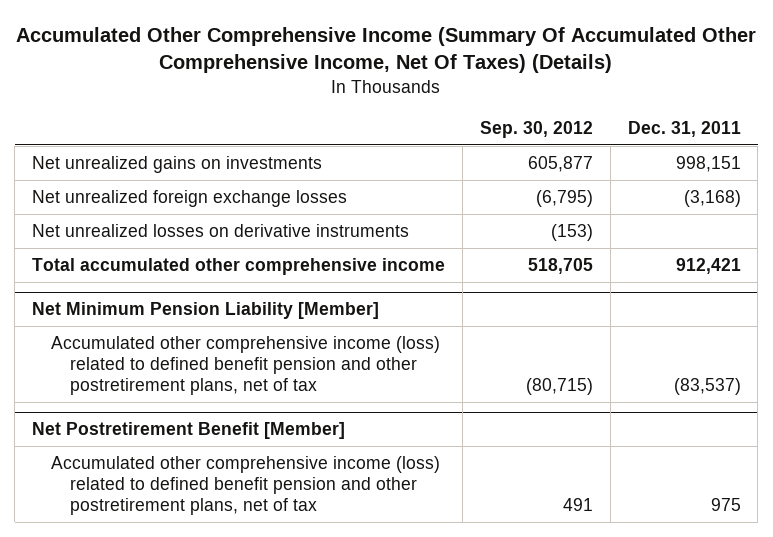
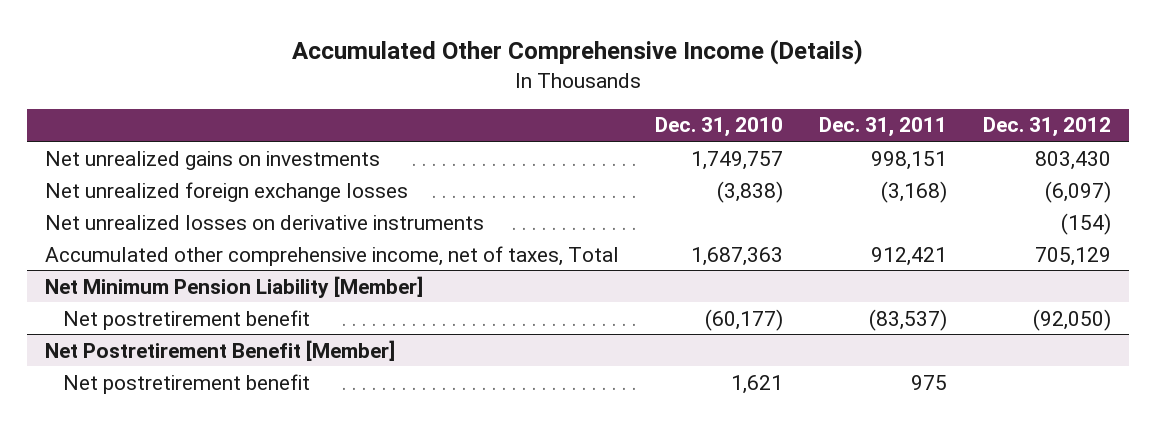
[16,27,757,74] Accumulated Other Comprehensive Income (Summary Of Accumulated Other Comprehensive Income, Net Of Taxes) (Details) -> [291,39,863,66] Accumulated Other Comprehensive Income (Details)
[479,120,593,138] Sep. 30, 2012 -> none
none -> [654,117,783,138] Dec. 31, 2010
none -> [983,117,1112,138] Dec. 31, 2012
[32,258,446,276] Total accumulated other comprehensive income -> [44,245,619,266] Accumulated other comprehensive income, net of taxes, Total
[51,336,441,395] Accumulated other comprehensive income (loss) related to defined benefit pension and other postretirement plans, net of tax -> [63,309,311,330] Net postretirement benefit
[51,456,441,515] Accumulated other comprehensive income (loss) related to defined benefit pension and other postretirement plans, net of tax -> [63,373,311,394] Net postretirement benefit

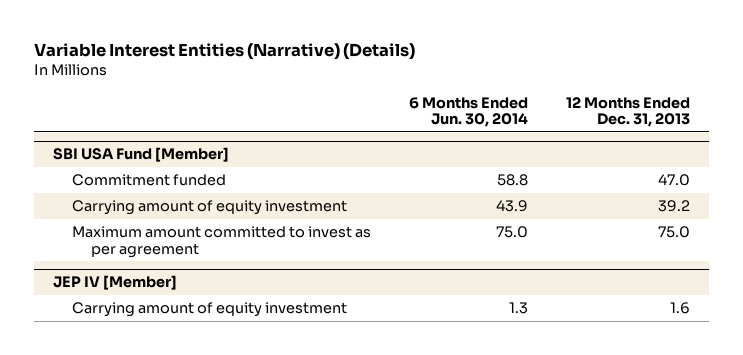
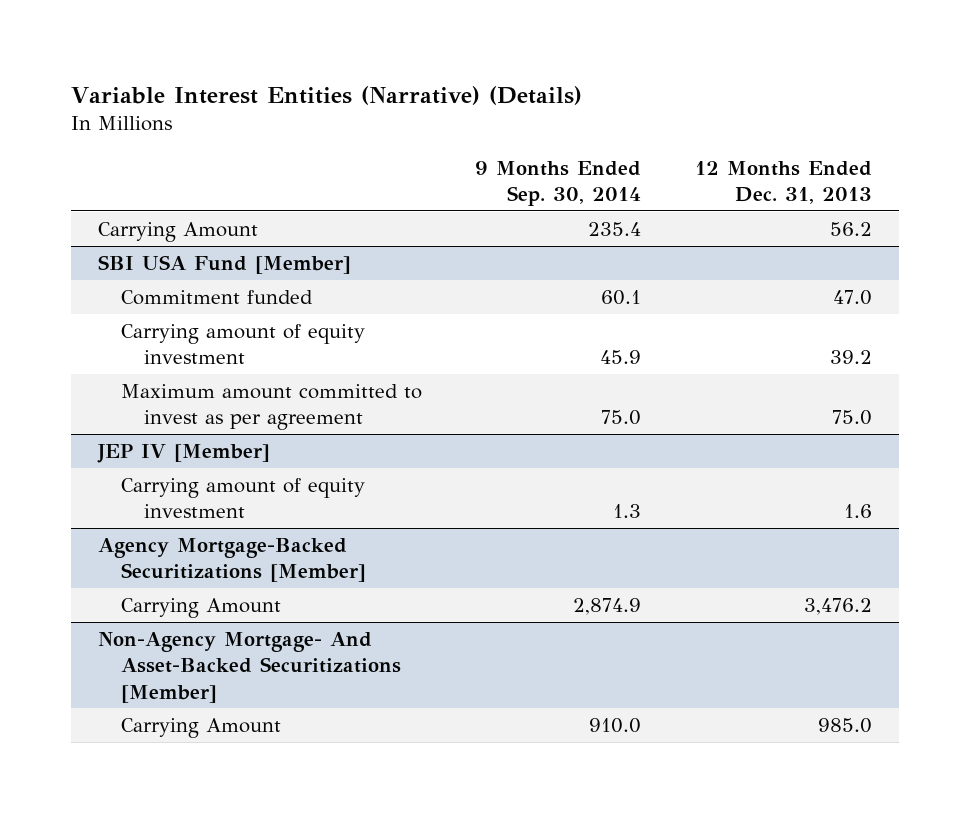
[408,96,528,128] 6 Months Ended Jun. 30, 2014 -> none
none -> [475,160,642,207] 9 Months Ended Sep. 30, 2014
none -> [97,221,258,242] Carrying Amount
none -> [97,537,366,583] Agency Mortgage-Backed Securitizations [Member]
none -> [120,597,281,618] Carrying Amount
none -> [97,631,401,703] Non-Agency Mortgage- And Asset-Backed Securitizations [Member]
none -> [120,717,281,738] Carrying Amount

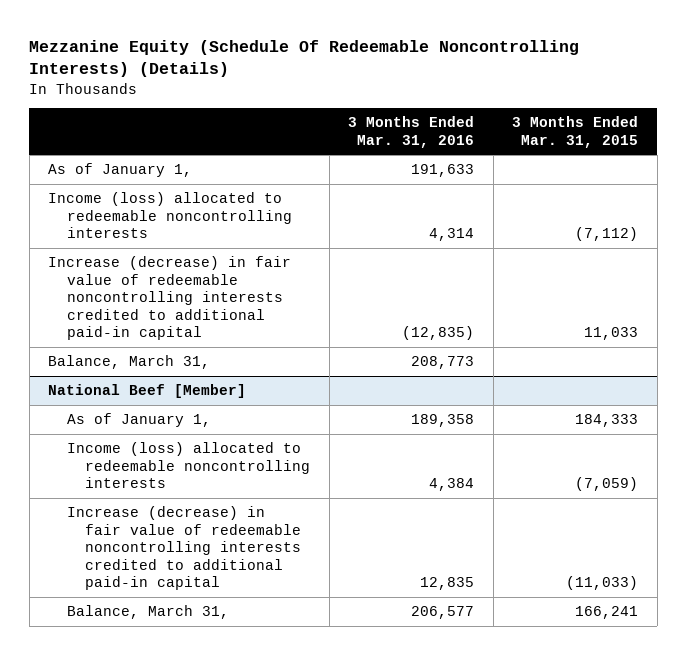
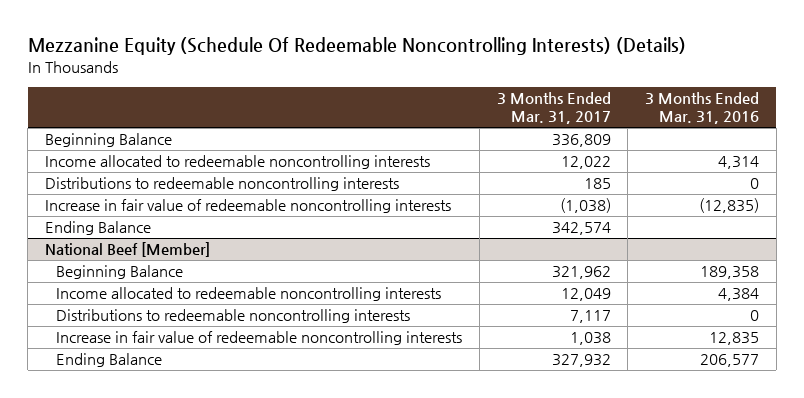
[512,116,639,148] 3 Months Ended Mar. 31, 2015 -> none
none -> [496,92,611,125] 3 Months Ended Mar. 31, 2017
[48,163,193,178] As of January 1, -> none
[48,355,211,370] Balance, March 31, -> none
none -> [44,133,172,148] Beginning Balance
[48,192,292,239] Income (loss) allocated to redeemable noncontrolling interests -> [44,155,430,170] Income allocated to redeemable noncontrolling interests
none -> [44,177,399,192] Distributions to redeemable noncontrolling interests
[48,256,292,341] Increase (decrease) in fair value of redeemable noncontrolling interests credited to additional paid-in capital -> [44,199,451,214] Increase in fair value of redeemable noncontrolling interests
none -> [44,221,151,236] Ending Balance
[66,413,211,428] As of January 1, -> [56,265,184,280] Beginning Balance
[66,442,311,489] Income (loss) allocated to redeemable noncontrolling interests -> [56,287,442,302] Income allocated to redeemable noncontrolling interests
none -> [56,309,411,324] Distributions to redeemable noncontrolling interests
[66,506,302,591] Increase (decrease) in fair value of redeemable noncontrolling interests credited to additional paid-in capital -> [56,331,463,346] Increase in fair value of redeemable noncontrolling interests
[66,605,229,620] Balance, March 31, -> [56,353,163,368] Ending Balance

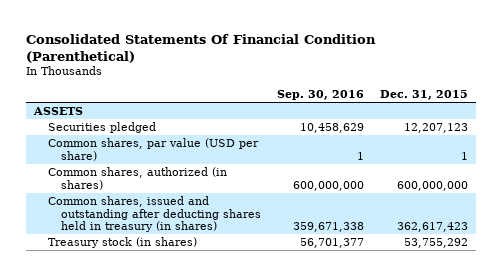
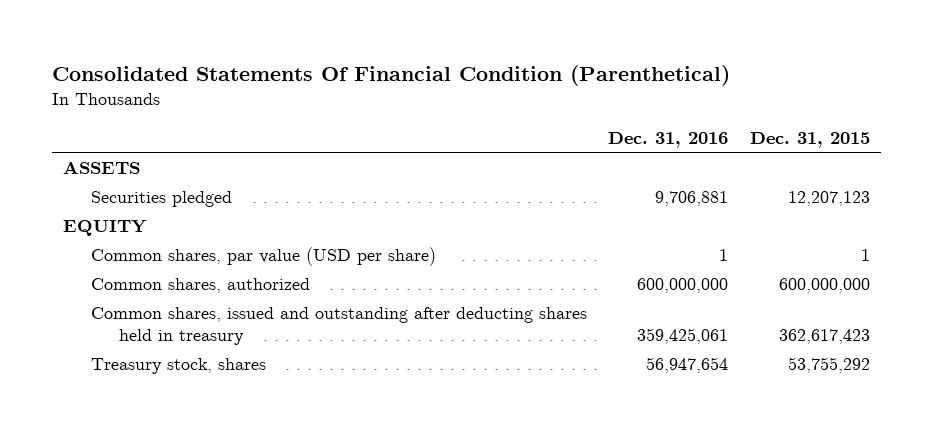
[277,90,365,101] Sep. 30, 2016 -> none
none -> [608,131,729,148] Dec. 31, 2016
none -> [63,219,148,236] EQUITY
[47,166,227,190] Common shares, authorized (in shares) -> [90,277,310,293] Common shares, authorized
[47,195,262,233] Common shares, issued and outstanding after deducting shares held in treasury (in shares) -> [90,306,587,345] Common shares, issued and outstanding after deducting shares held in treasury
[47,236,197,248] Treasury stock (in shares) -> [90,357,266,374] Treasury stock, shares

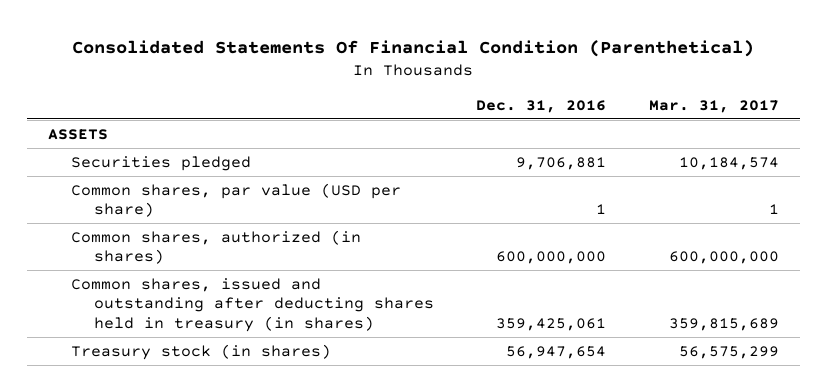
[749,131,870,148] Dec. 31, 2015 -> none
none -> [648,100,779,114] Mar. 31, 2017
[63,219,148,236] EQUITY -> none
[90,277,310,293] Common shares, authorized -> [71,229,362,265] Common shares, authorized (in shares)
[90,306,587,345] Common shares, issued and outstanding after deducting shares held in treasury -> [71,277,434,332] Common shares, issued and outstanding after deducting shares held in treasury (in shares)
[90,357,266,374] Treasury stock, shares -> [71,343,332,360] Treasury stock (in shares)

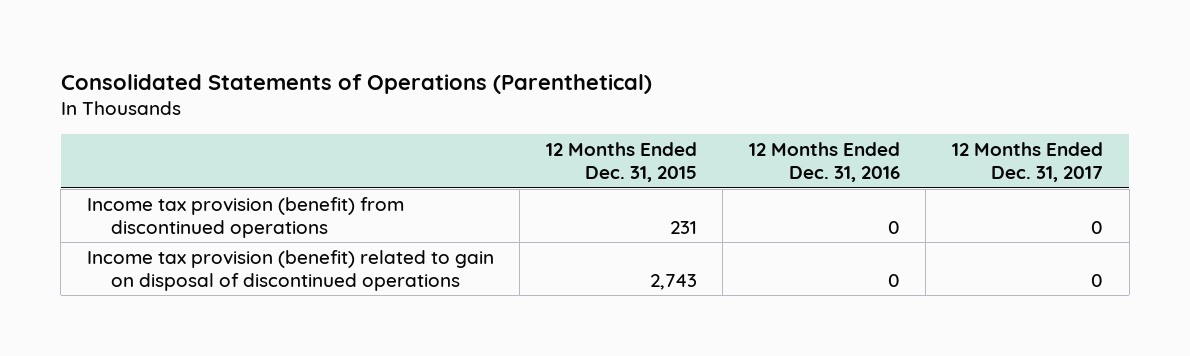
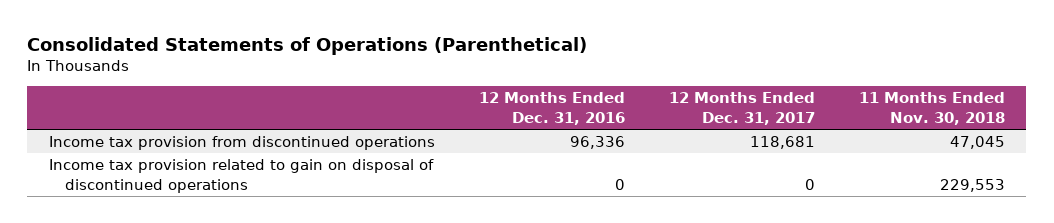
[545,142,697,182] 12 Months Ended Dec. 31, 2015 -> none
none -> [858,92,1005,125] 11 Months Ended Nov. 30, 2018
[86,197,404,238] Income tax provision (benefit) from discontinued operations -> [49,136,436,151] Income tax provision from discontinued operations
[887,220,900,234] 0 -> [570,136,626,150] 96,336
[1091,220,1104,234] 0 -> [749,136,815,150] 118,681
[86,250,494,291] Income tax provision (benefit) related to gain on disposal of discontinued operations -> [49,159,435,193] Income tax provision related to gain on disposal of discontinued operations

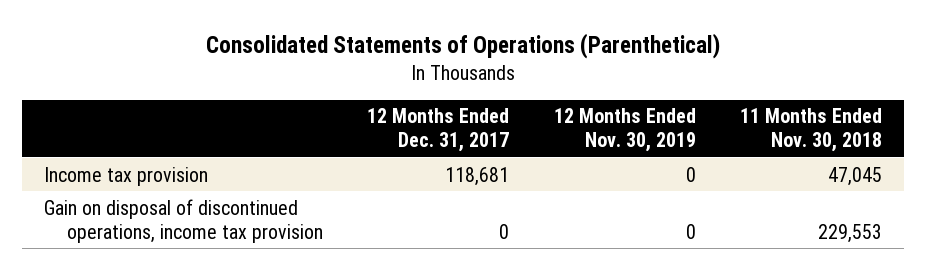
[479,92,626,125] 12 Months Ended Dec. 31, 2016 -> none
none -> [553,108,696,153] 12 Months Ended Nov. 30, 2019
[49,136,436,151] Income tax provision from discontinued operations -> [44,166,209,186] Income tax provision
[49,159,435,193] Income tax provision related to gain on disposal of discontinued operations -> [44,198,324,243] Gain on disposal of discontinued operations, income tax provision

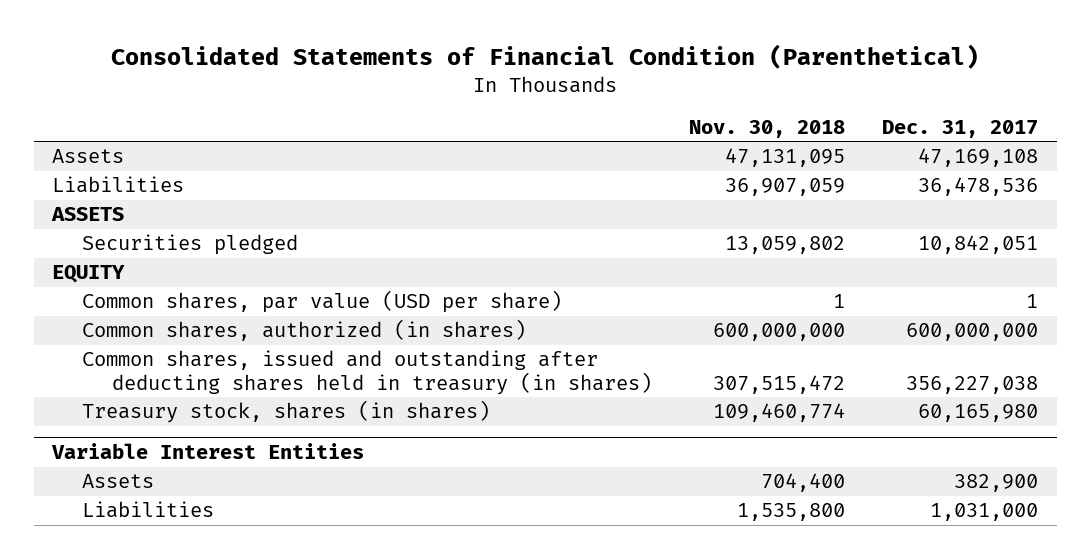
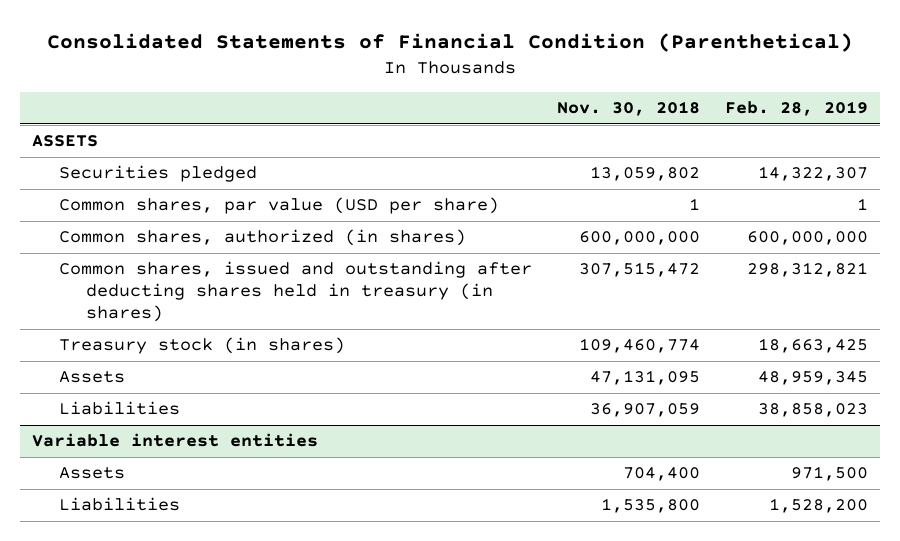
[882,119,1039,138] Dec. 31, 2017 -> none
none -> [724,101,868,117] Feb. 28, 2019
[52,265,126,284] EQUITY -> none
[82,400,491,424] Treasury stock, shares (in shares) -> [58,337,345,355] Treasury stock (in shares)
[52,149,125,164] Assets -> [58,371,125,384] Assets
[52,176,185,194] Liabilities -> [58,401,180,416] Liabilities
[51,443,365,460] Variable Interest Entities -> [31,433,318,448] Variable interest entities

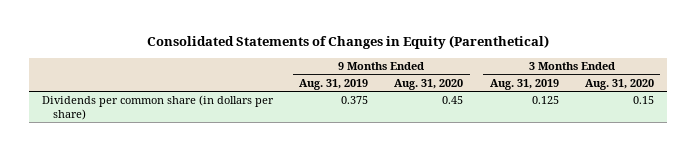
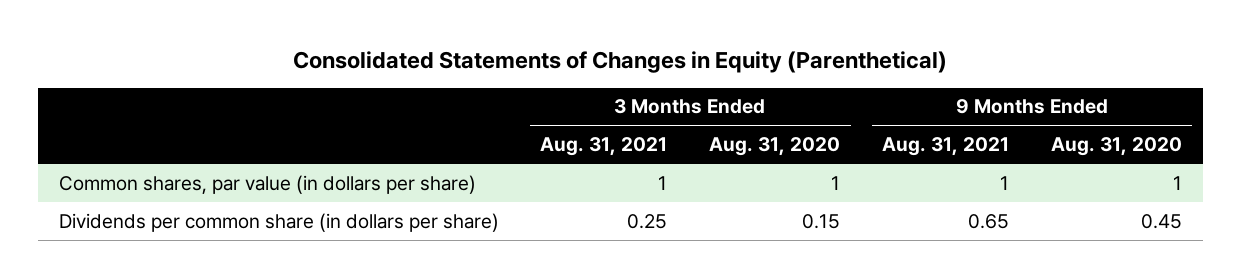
[299,79,369,91] Aug. 31, 2019 -> none
[489,79,559,91] Aug. 31, 2019 -> none
none -> [540,137,668,157] Aug. 31, 2021
none -> [882,137,1010,157] Aug. 31, 2021
none -> [58,174,476,194] Common shares, par value (in dollars per share)

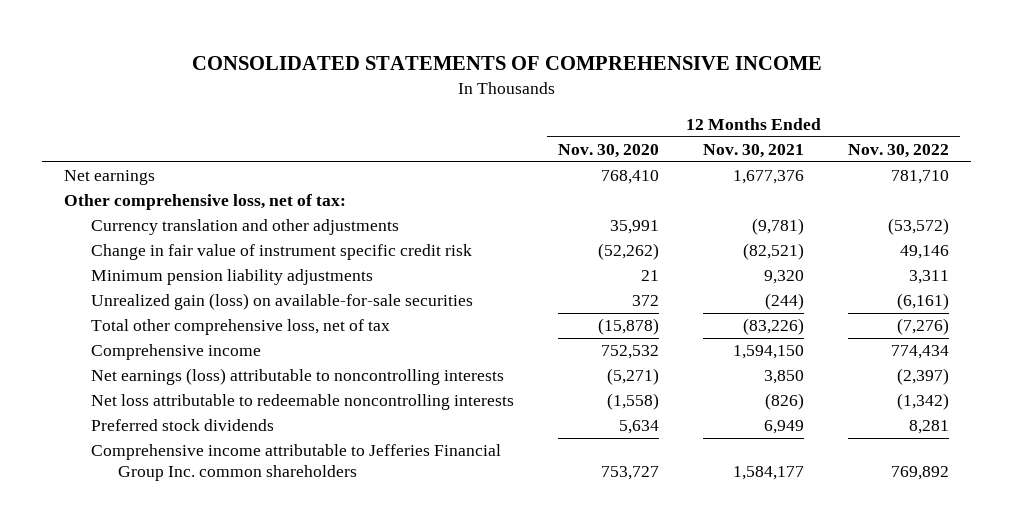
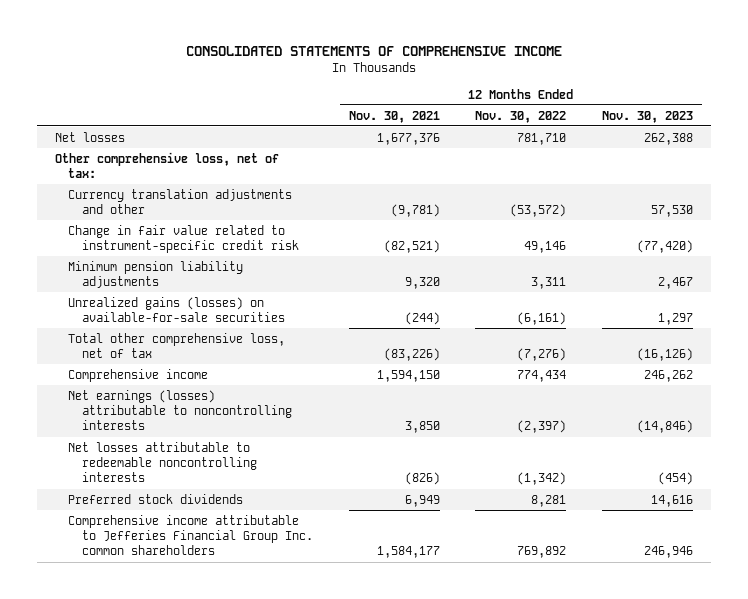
[558,143,660,158] Nov. 30, 2020 -> none
none -> [602,110,694,123] Nov. 30, 2023
[64,170,156,186] Net earnings -> [54,131,125,142] Net losses
[91,219,400,236] Currency translation and other adjustments -> [68,188,293,215] Currency translation adjustments and other
[91,244,473,261] Change in fair value of instrument specific credit risk -> [68,224,299,254] Change in fair value related to instrument-specific credit risk
[91,293,474,311] Unrealized gain (loss) on available-for-sale securities -> [68,296,285,323] Unrealized gains (losses) on available-for-sale securities
[91,368,505,386] Net earnings (loss) attributable to noncontrolling interests -> [68,389,292,431] Net earnings (losses) attributable to noncontrolling interests
[91,394,515,411] Net loss attributable to redeemable noncontrolling interests -> [68,441,257,483] Net losses attributable to redeemable noncontrolling interests

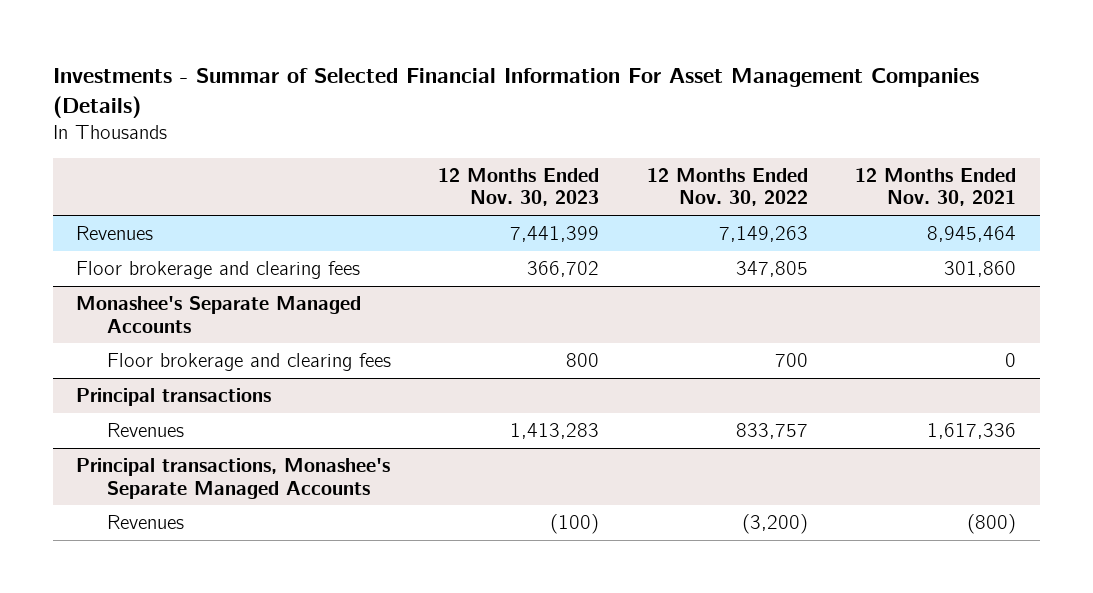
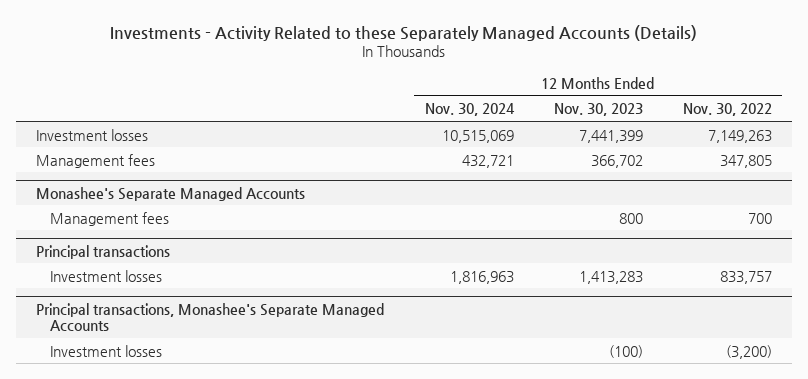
[52,67,979,118] Investments - Summar of Selected Financial Information For Asset Management Companies (Details) -> [110,24,698,41] Investments - Activity Related to these Separately Managed Accounts (Details)
[855,167,1017,207] 12 Months Ended Nov. 30, 2021 -> none
none -> [424,103,515,117] Nov. 30, 2024
[76,226,154,241] Revenues -> [36,128,149,141] Investment losses
[76,261,361,280] Floor brokerage and clearing fees -> [36,153,156,168] Management fees
[106,353,391,372] Floor brokerage and clearing fees -> [50,211,170,226] Management fees
[106,423,184,438] Revenues -> [50,269,163,282] Investment losses
[106,515,184,530] Revenues -> [50,344,163,357] Investment losses

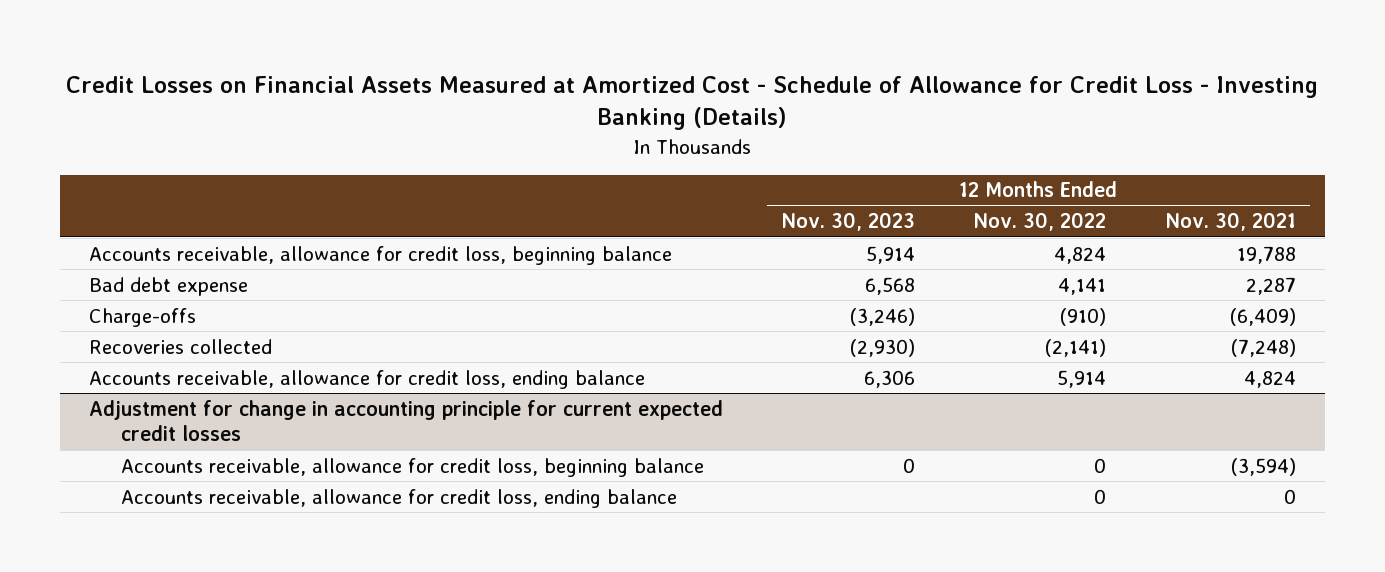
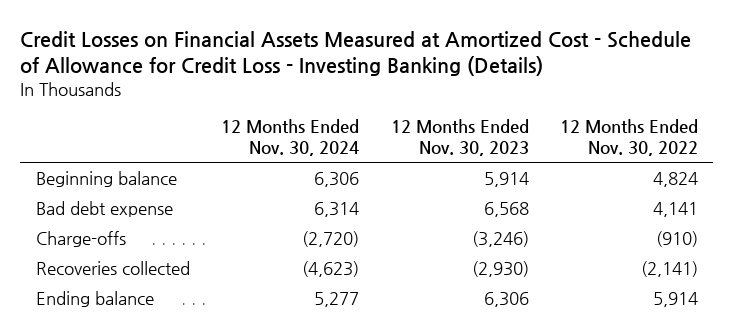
[1164,212,1296,232] Nov. 30, 2021 -> none
none -> [221,119,360,157] 12 Months Ended Nov. 30, 2024
[89,245,673,265] Accounts receivable, allowance for credit loss, beginning balance -> [36,170,178,187] Beginning balance
[89,399,724,442] Adjustment for change in accounting principle for current expected credit losses -> none
[120,457,704,477] Accounts receivable, allowance for credit loss, beginning balance -> none
[120,488,677,508] Accounts receivable, allowance for credit loss, ending balance -> none
[89,369,646,389] Accounts receivable, allowance for credit loss, ending balance -> [36,290,155,307] Ending balance

